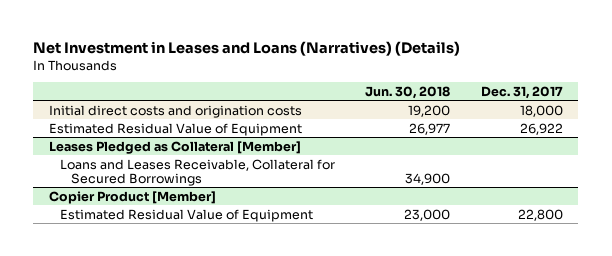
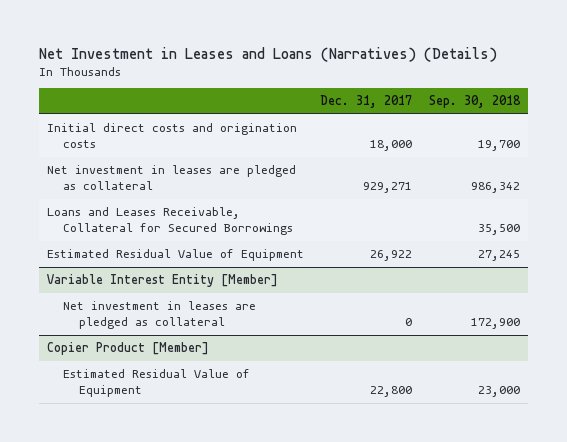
[365,85,451,99] Jun. 30, 2018 -> none
none -> [428,95,521,109] Sep. 30, 2018
[48,140,301,154] Leases Pledged as Collateral [Member] -> none
none -> [47,165,297,191] Net investment in leases are pledged as collateral
[48,122,302,136] Estimated Residual Value of Equipment -> [47,249,305,262] Estimated Residual Value of Equipment
none -> [47,274,279,288] Variable Interest Entity [Member]
none -> [63,301,257,330] Net investment in leases are pledged as collateral

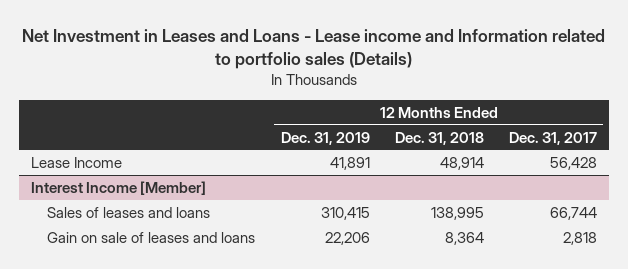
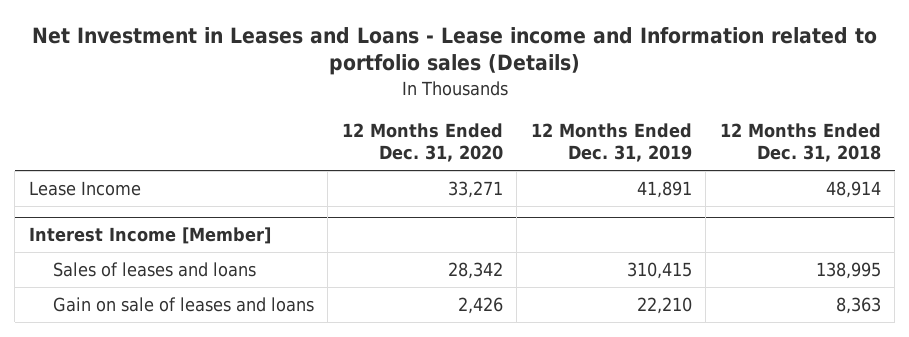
[508,131,597,145] Dec. 31, 2017 -> none
none -> [341,122,503,163] 12 Months Ended Dec. 31, 2020
[324,231,370,245] 22,206 -> [636,297,692,315] 22,210
[444,231,484,245] 8,364 -> [835,297,881,315] 8,363

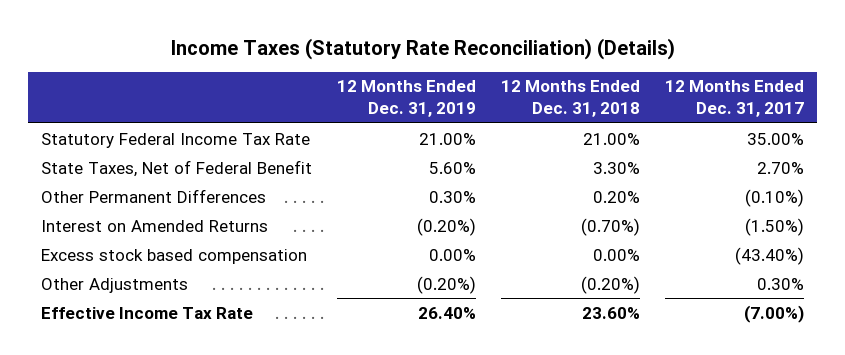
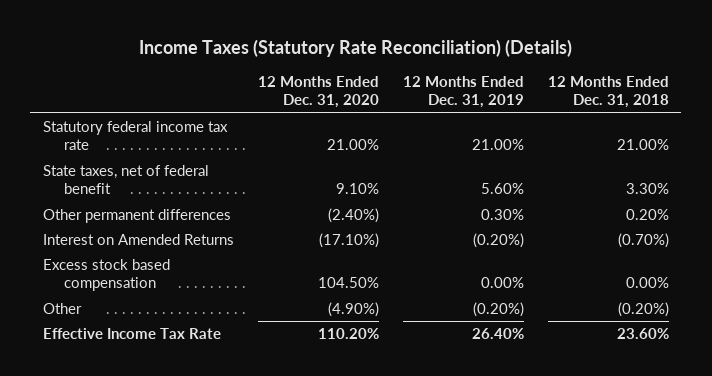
[665,80,805,118] 12 Months Ended Dec. 31, 2017 -> none
none -> [257,76,379,109] 12 Months Ended Dec. 31, 2020
[40,132,310,148] Statutory Federal Income Tax Rate -> [42,121,228,151] Statutory federal income tax rate
[40,159,312,177] State Taxes, Net of Federal Benefit -> [42,165,209,195] State taxes, net of federal benefit
[40,188,266,203] Other Permanent Differences -> [42,209,231,224] Other permanent differences
[40,277,188,293] Other Adjustments -> [42,303,82,315] Other

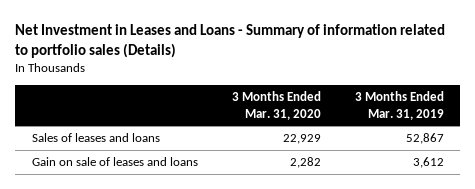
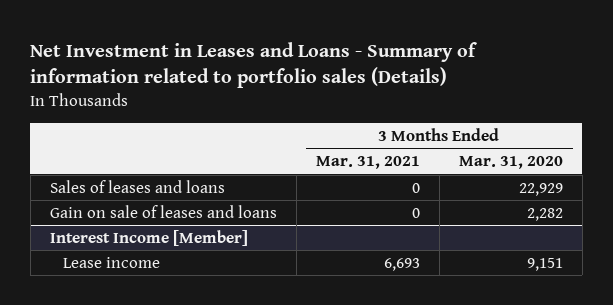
[354,91,444,120] 3 Months Ended Mar. 31, 2019 -> none
none -> [315,156,420,170] Mar. 31, 2021
none -> [49,229,248,246] Interest Income [Member]
none -> [63,256,161,268] Lease income

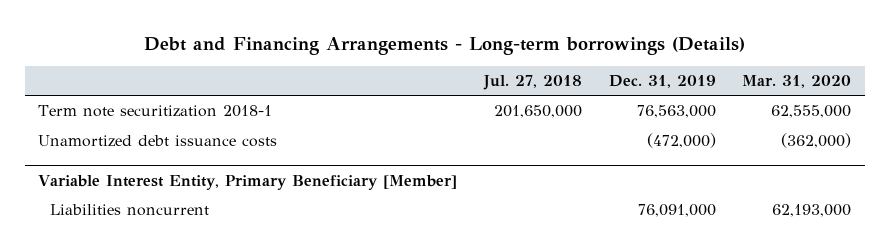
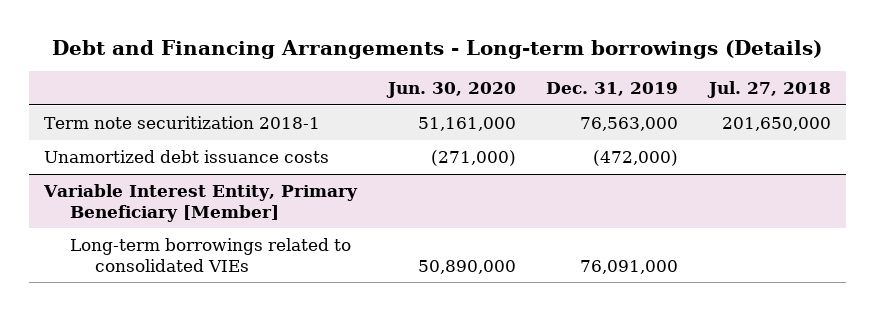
[742,74,852,88] Mar. 31, 2020 -> none
none -> [385,82,516,99] Jun. 30, 2020
[49,204,209,217] Liabilities noncurrent -> [69,237,351,272] Long-term borrowings related to consolidated VIEs

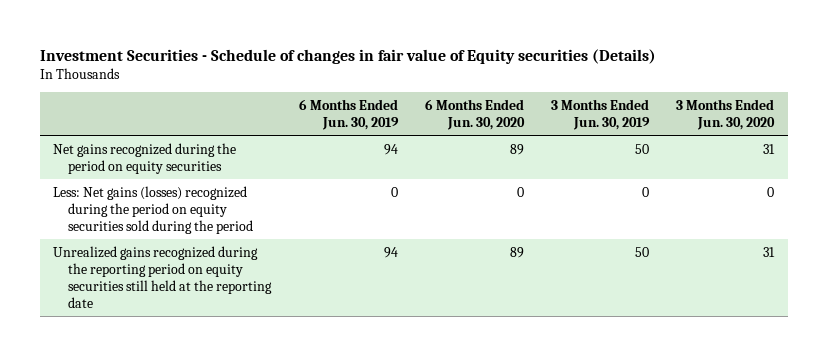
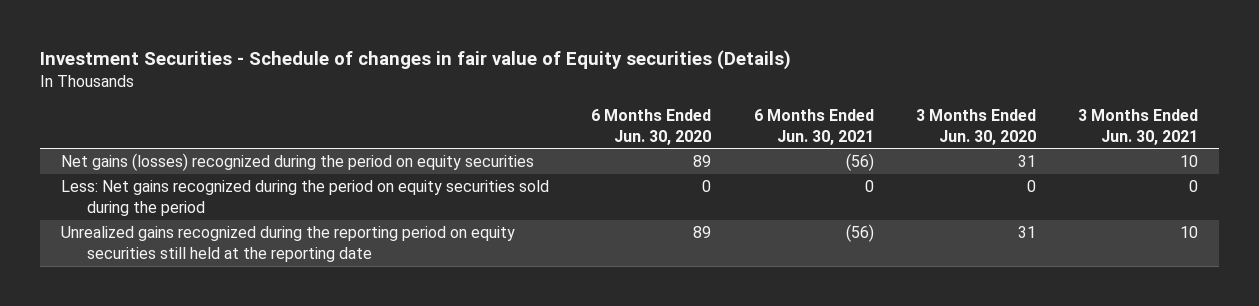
[298,98,399,130] 6 Months Ended Jun. 30, 2019 -> none
[550,98,650,130] 3 Months Ended Jun. 30, 2019 -> none
none -> [753,108,874,145] 6 Months Ended Jun. 30, 2021
none -> [1077,108,1198,145] 3 Months Ended Jun. 30, 2021
[53,142,237,174] Net gains recognized during the period on equity securities -> [61,153,535,172] Net gains (losses) recognized during the period on equity securities
[53,185,254,234] Less: Net gains (losses) recognized during the period on equity securities sold during the period -> [61,180,550,216] Less: Net gains recognized during the period on equity securities sold during the period

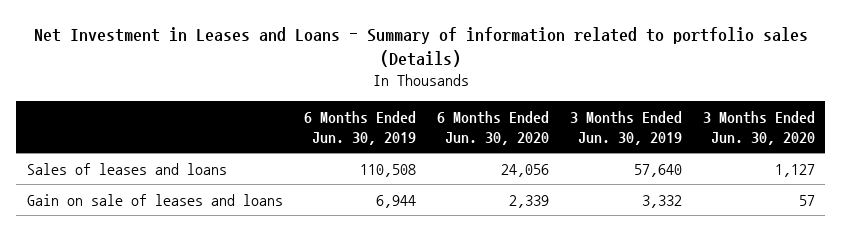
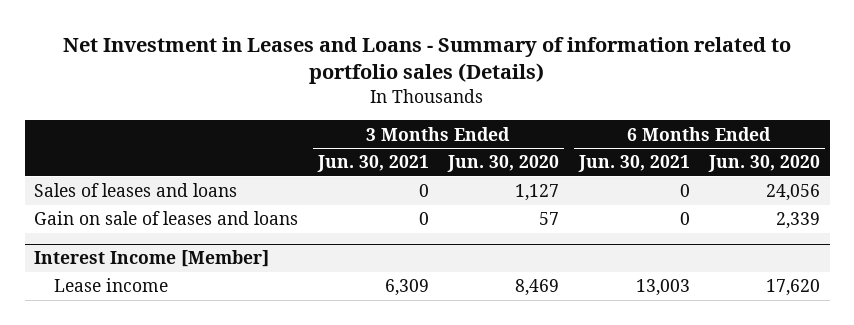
[303,110,416,145] 6 Months Ended Jun. 30, 2019 -> none
[569,110,682,145] 3 Months Ended Jun. 30, 2019 -> none
none -> [316,155,429,173] Jun. 30, 2021
none -> [577,155,690,173] Jun. 30, 2021
none -> [34,250,270,268] Interest Income [Member]
none -> [53,278,168,293] Lease income

